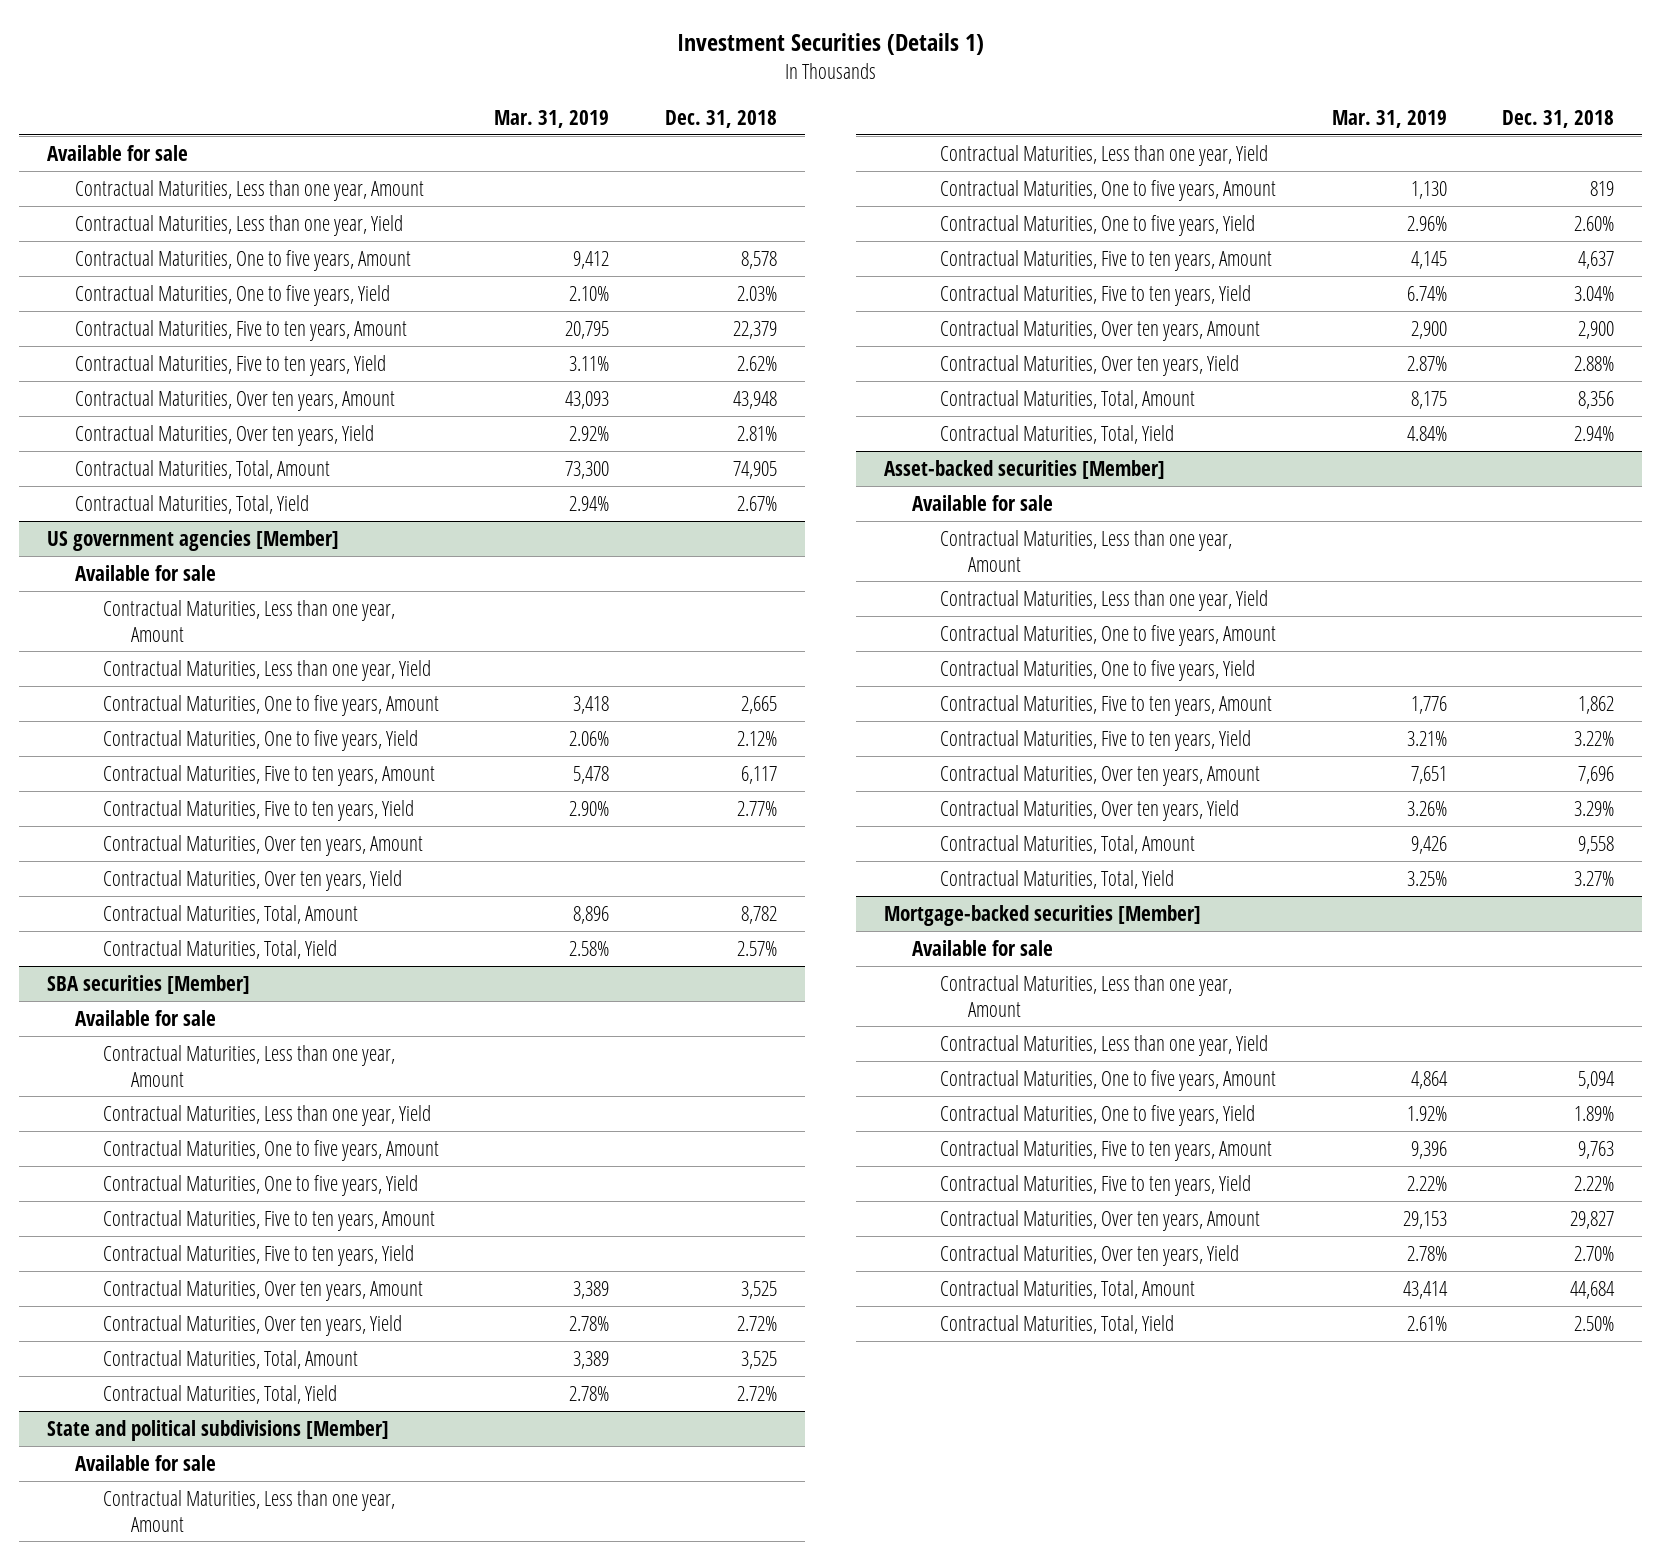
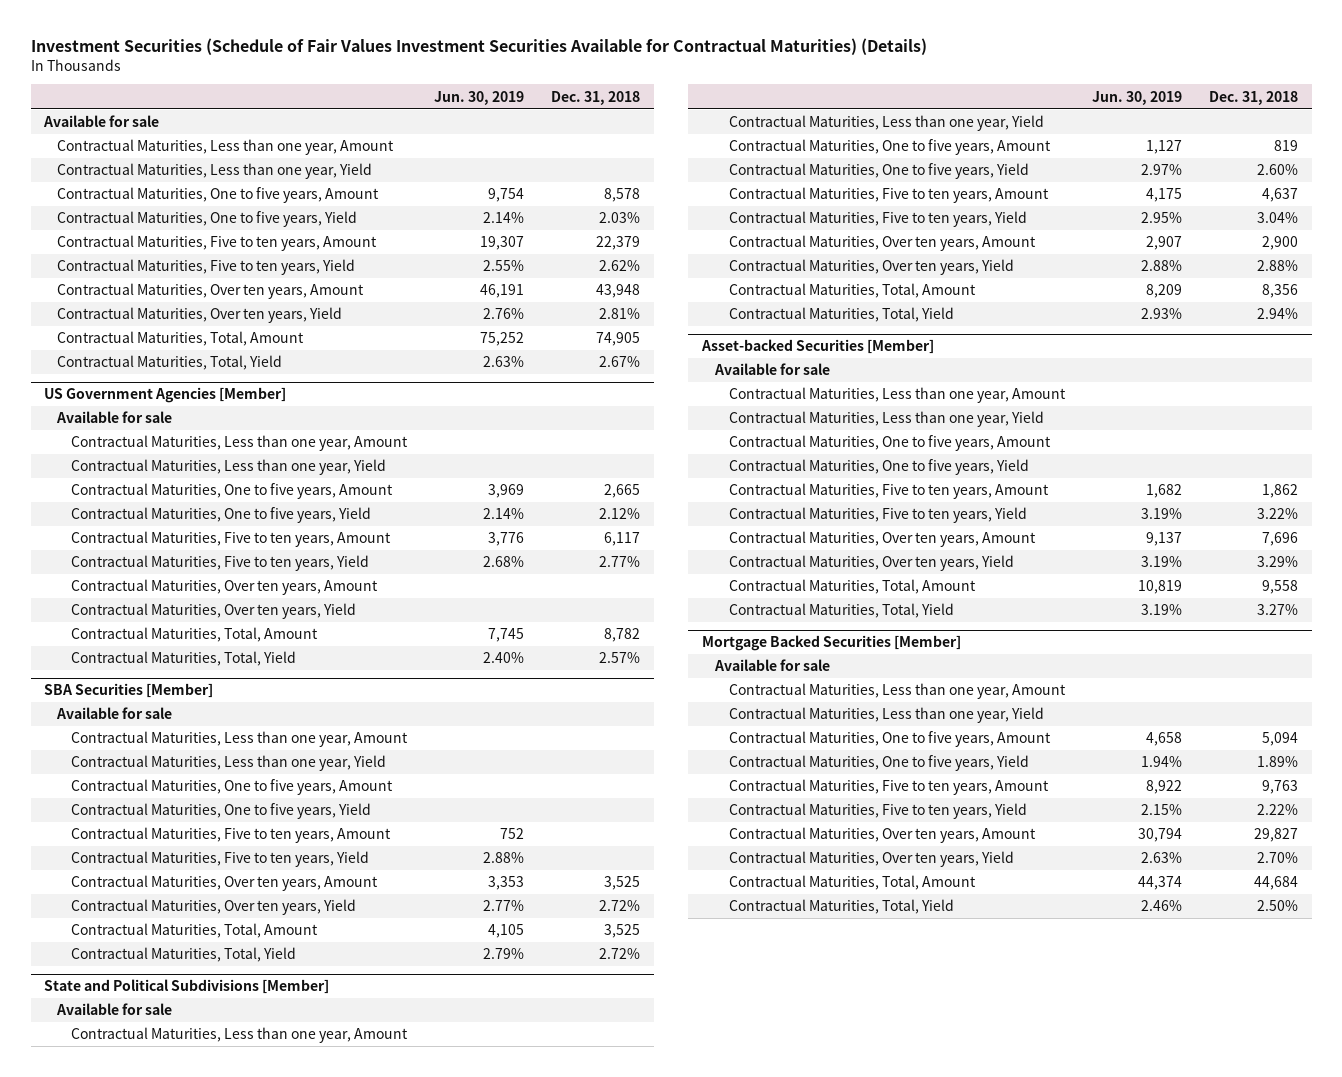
[676,33,984,56] Investment Securities (Details 1) -> [30,38,927,56] Investment Securities (Schedule of Fair Values Investment Securities Available for Contractual Maturities) (Details)
[494,109,610,128] Mar. 31, 2019 -> none
none -> [434,90,525,105] Jun. 30, 2019
[46,529,339,551] US government agencies [Member] -> [44,387,287,404] US Government Agencies [Member]
[46,974,250,994] SBA securities [Member] -> [44,683,214,699] SBA Securities [Member]
[46,1419,389,1441] State and political subdivisions [Member] -> [44,979,330,995] State and Political Subdivisions [Member]
[884,459,1166,479] Asset-backed securities [Member] -> [701,339,935,355] Asset-backed Securities [Member]
[884,904,1202,926] Mortgage-backed securities [Member] -> [702,635,962,652] Mortgage Backed Securities [Member]

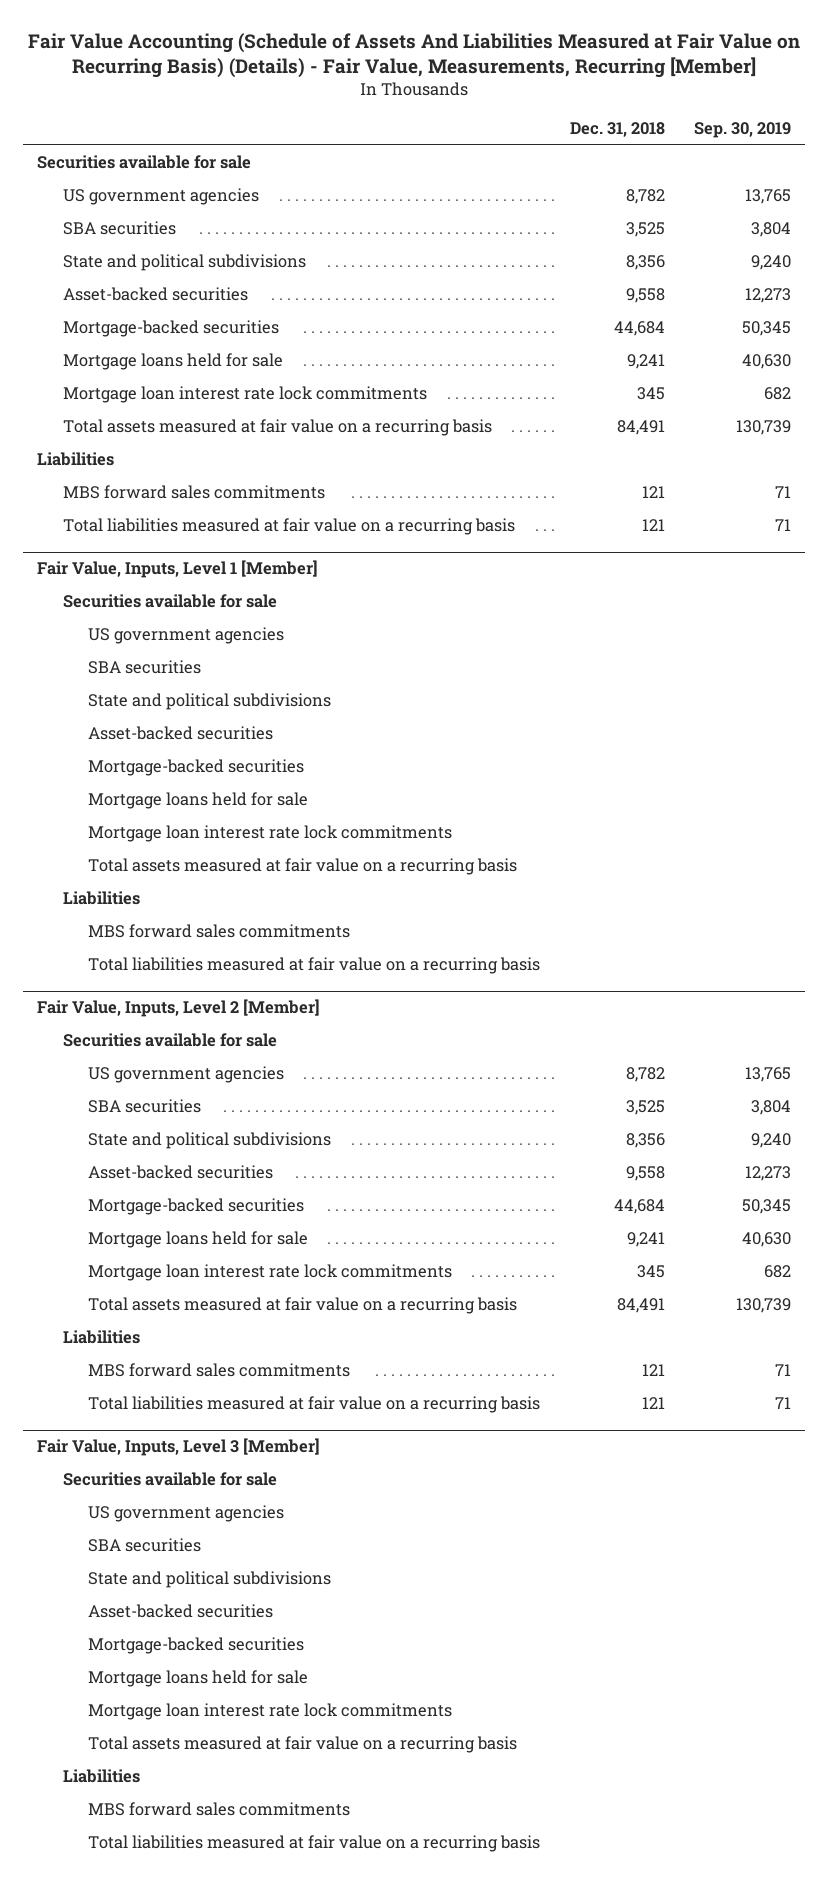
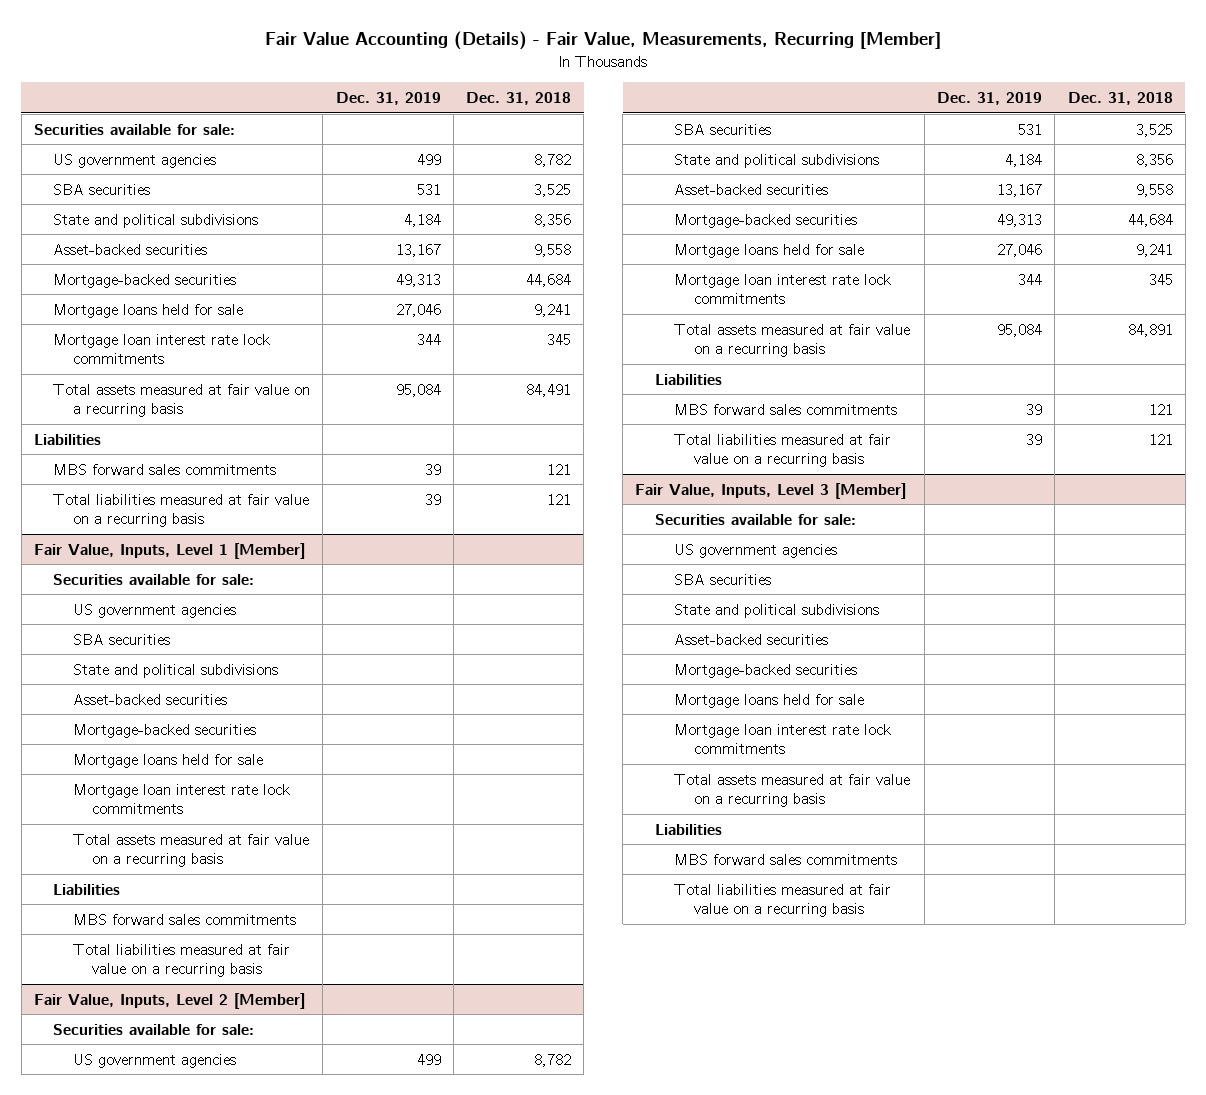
[28,33,801,79] Fair Value Accounting (Schedule of Assets And Liabilities Measured at Fair Value on Recurring Basis) (Details) - Fair Value, Measurements, Recurring [Member] -> [265,31,942,51] Fair Value Accounting (Details) - Fair Value, Measurements, Recurring [Member]
[693,122,791,139] Sep. 30, 2019 -> none
none -> [335,91,441,105] Dec. 31, 2019
[37,155,252,170] Securities available for sale -> [33,123,235,135] Securities available for sale:
[62,594,277,609] Securities available for sale -> [53,573,255,585] Securities available for sale:
[62,1033,277,1048] Securities available for sale -> [53,1023,255,1035] Securities available for sale:
[616,1298,665,1314] 84,491 -> [1127,323,1173,337] 84,891
[62,1472,277,1487] Securities available for sale -> [654,513,856,525] Securities available for sale:

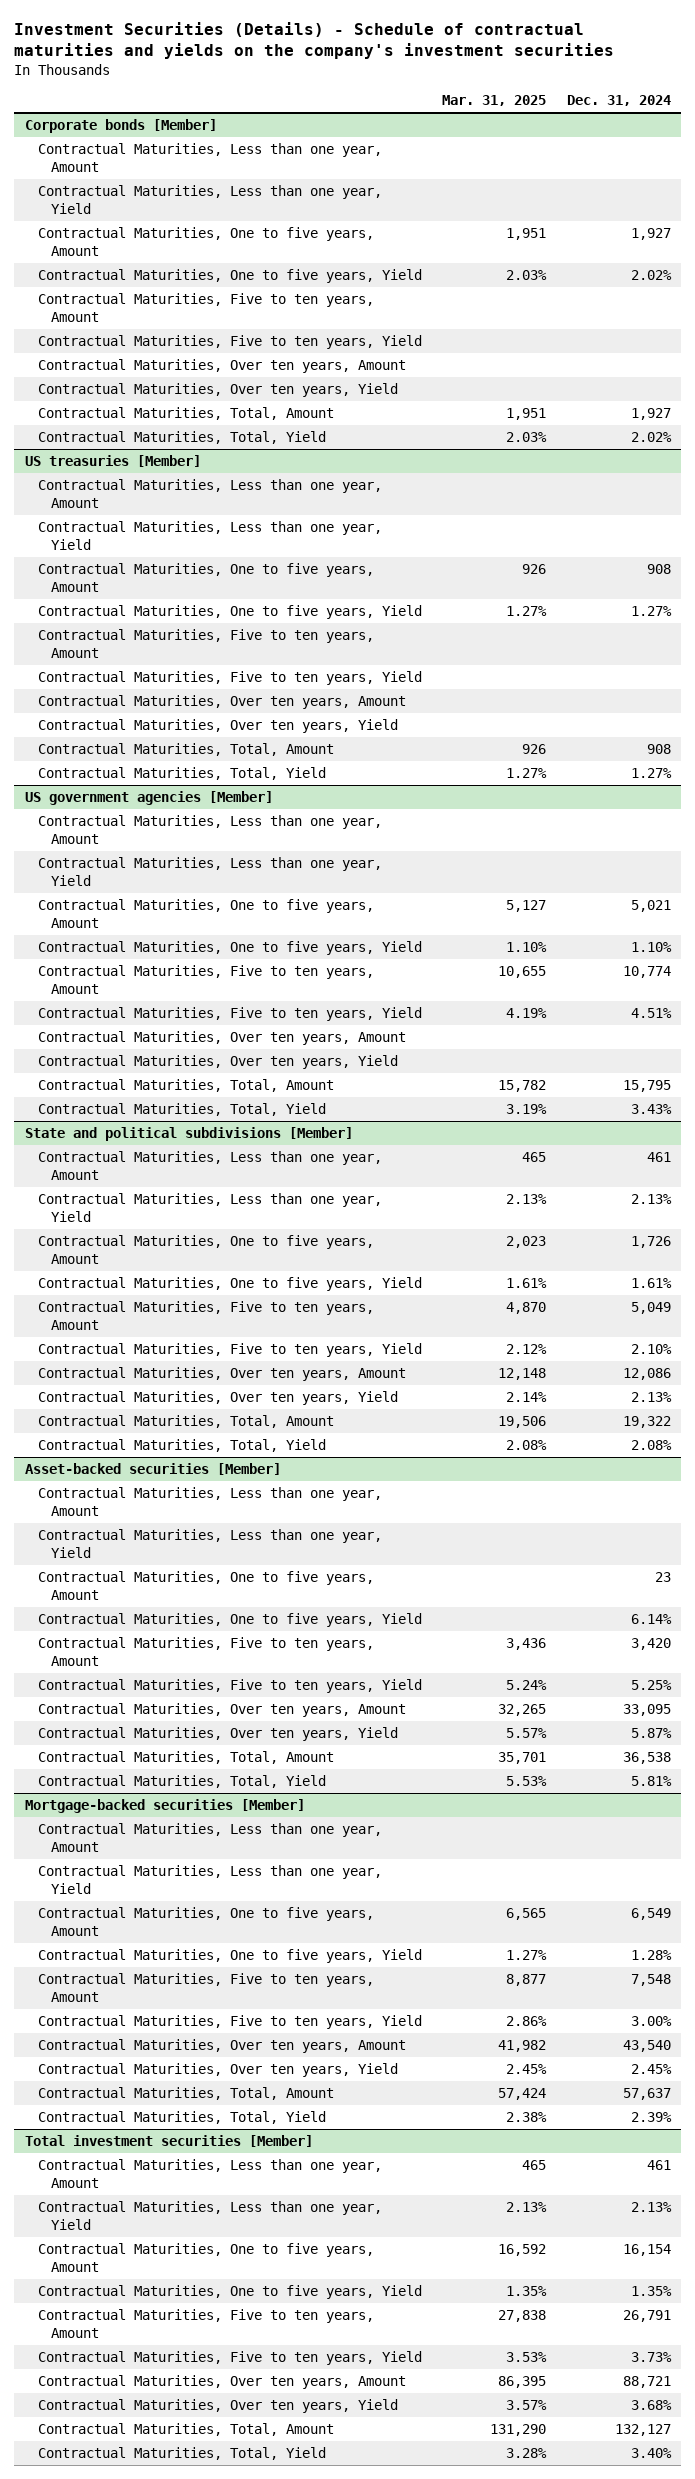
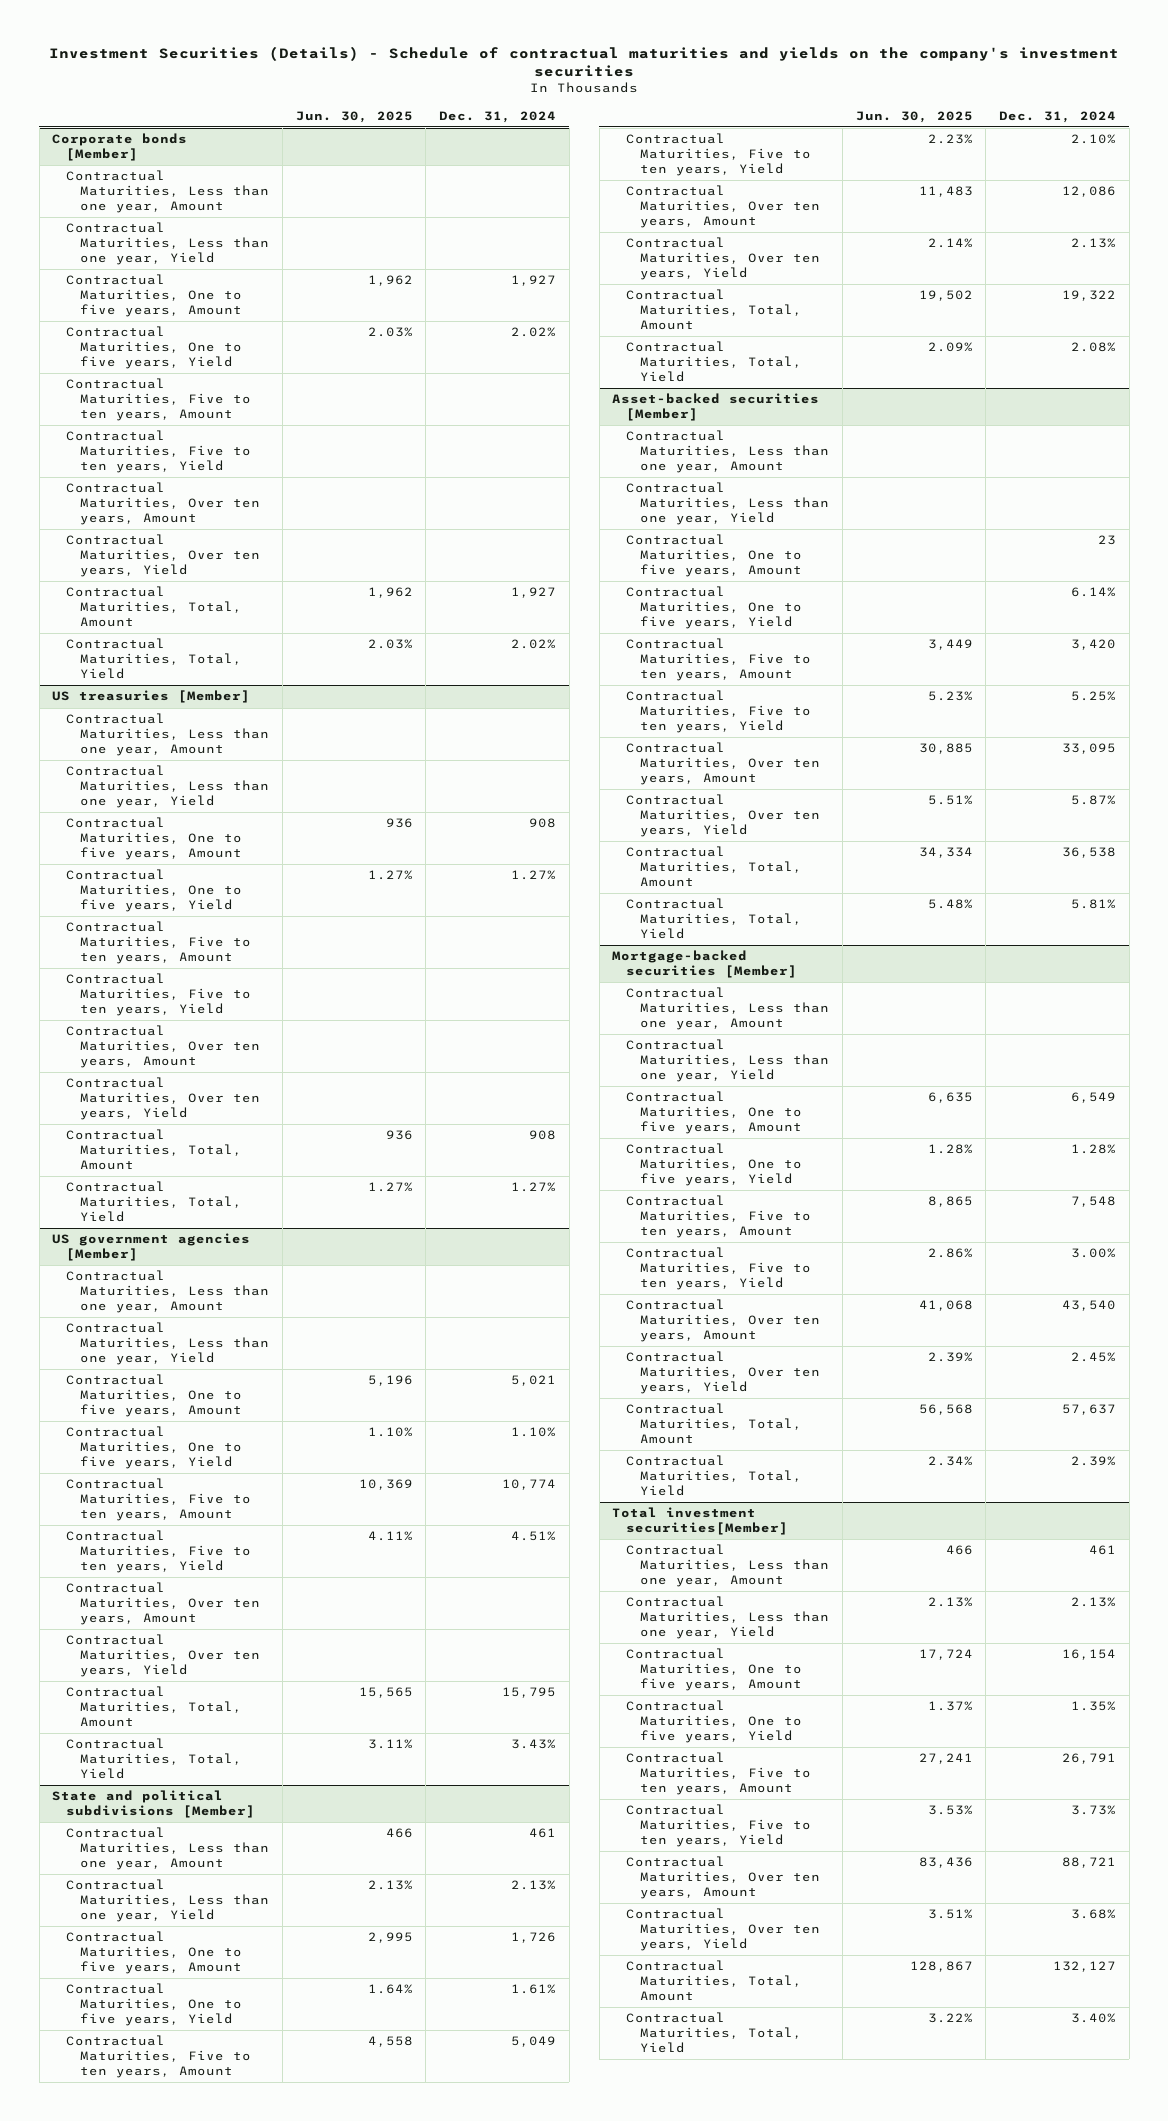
[442,95,547,107] Mar. 31, 2025 -> none
none -> [295,110,413,123] Jun. 30, 2025
[24,2135,313,2148] Total investment securities [Member] -> [612,1507,789,1536] Total investment securities[Member]

